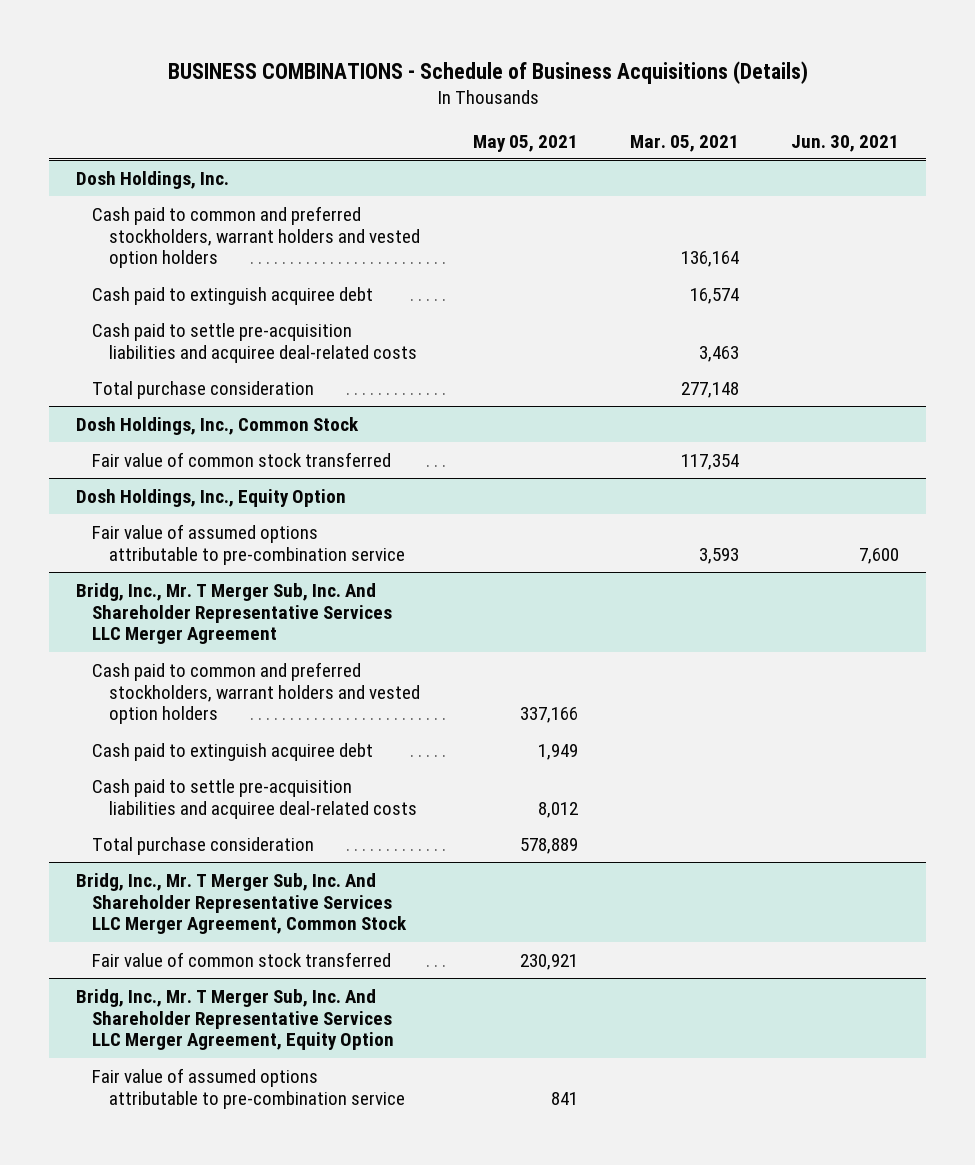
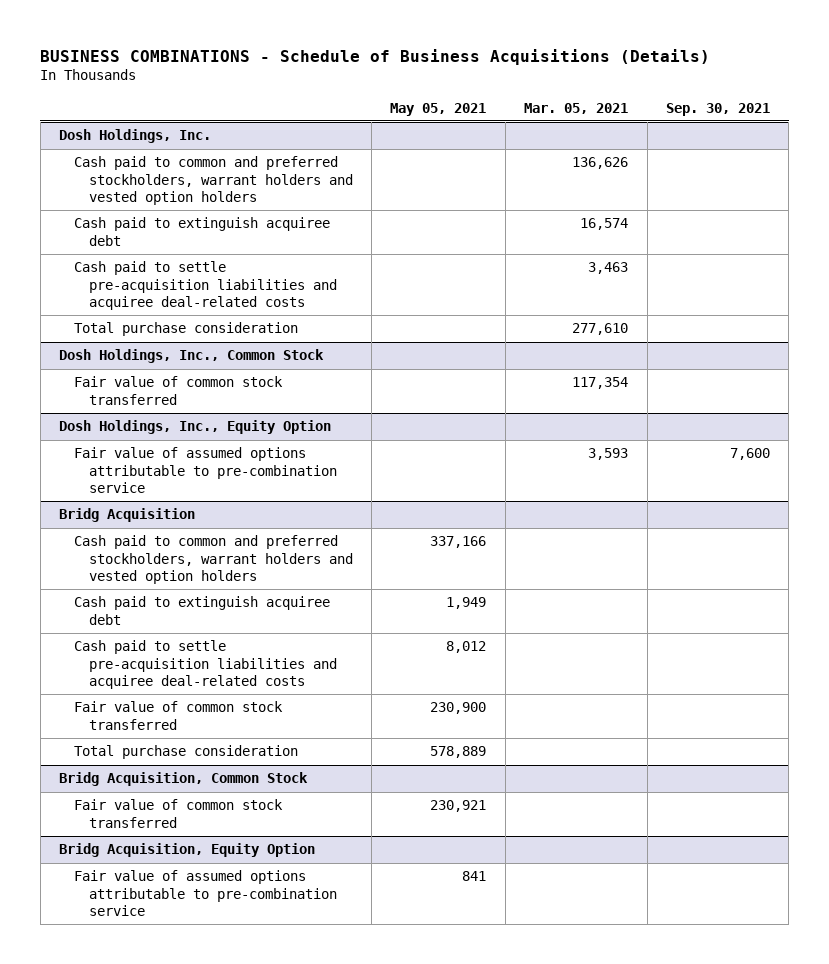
[791,134,900,152] Jun. 30, 2021 -> none
none -> [666,102,771,116] Sep. 30, 2021
[680,251,739,268] 136,164 -> [572,157,629,170] 136,626
[680,381,739,398] 277,148 -> [572,323,629,336] 277,610
[75,582,393,645] Bridg, Inc., Mr. T Merger Sub, Inc. And Shareholder Representative Services LLC Merger Agreement -> [59,508,196,523] Bridg Acquisition
none -> [74,701,284,730] Fair value of common stock transferred
[75,872,408,935] Bridg, Inc., Mr. T Merger Sub, Inc. And Shareholder Representative Services LLC Merger Agreement, Common Stock -> [59,772,309,787] Bridg Acquisition, Common Stock
[75,988,395,1051] Bridg, Inc., Mr. T Merger Sub, Inc. And Shareholder Representative Services LLC Merger Agreement, Equity Option -> [59,843,316,858] Bridg Acquisition, Equity Option

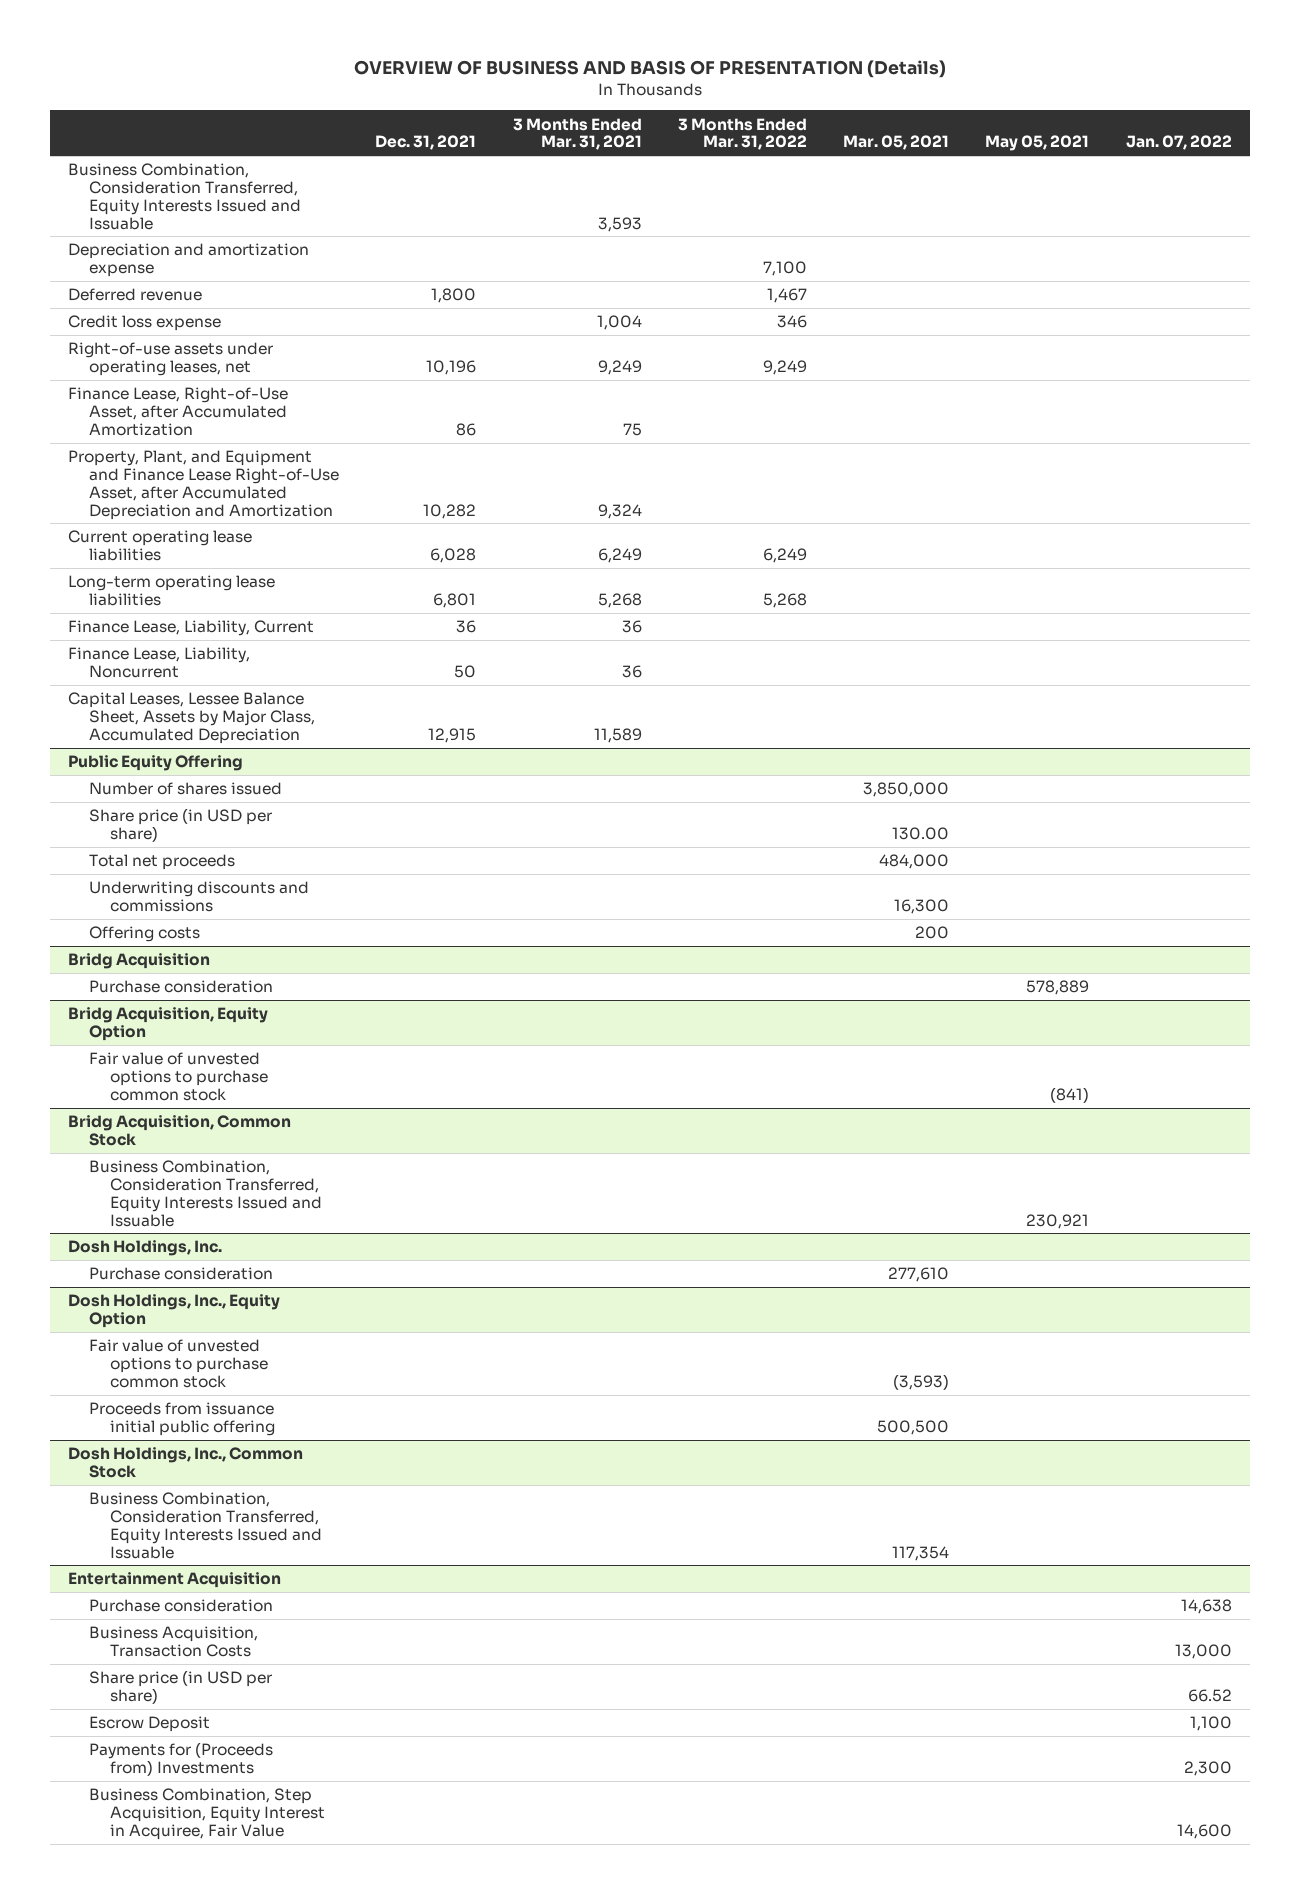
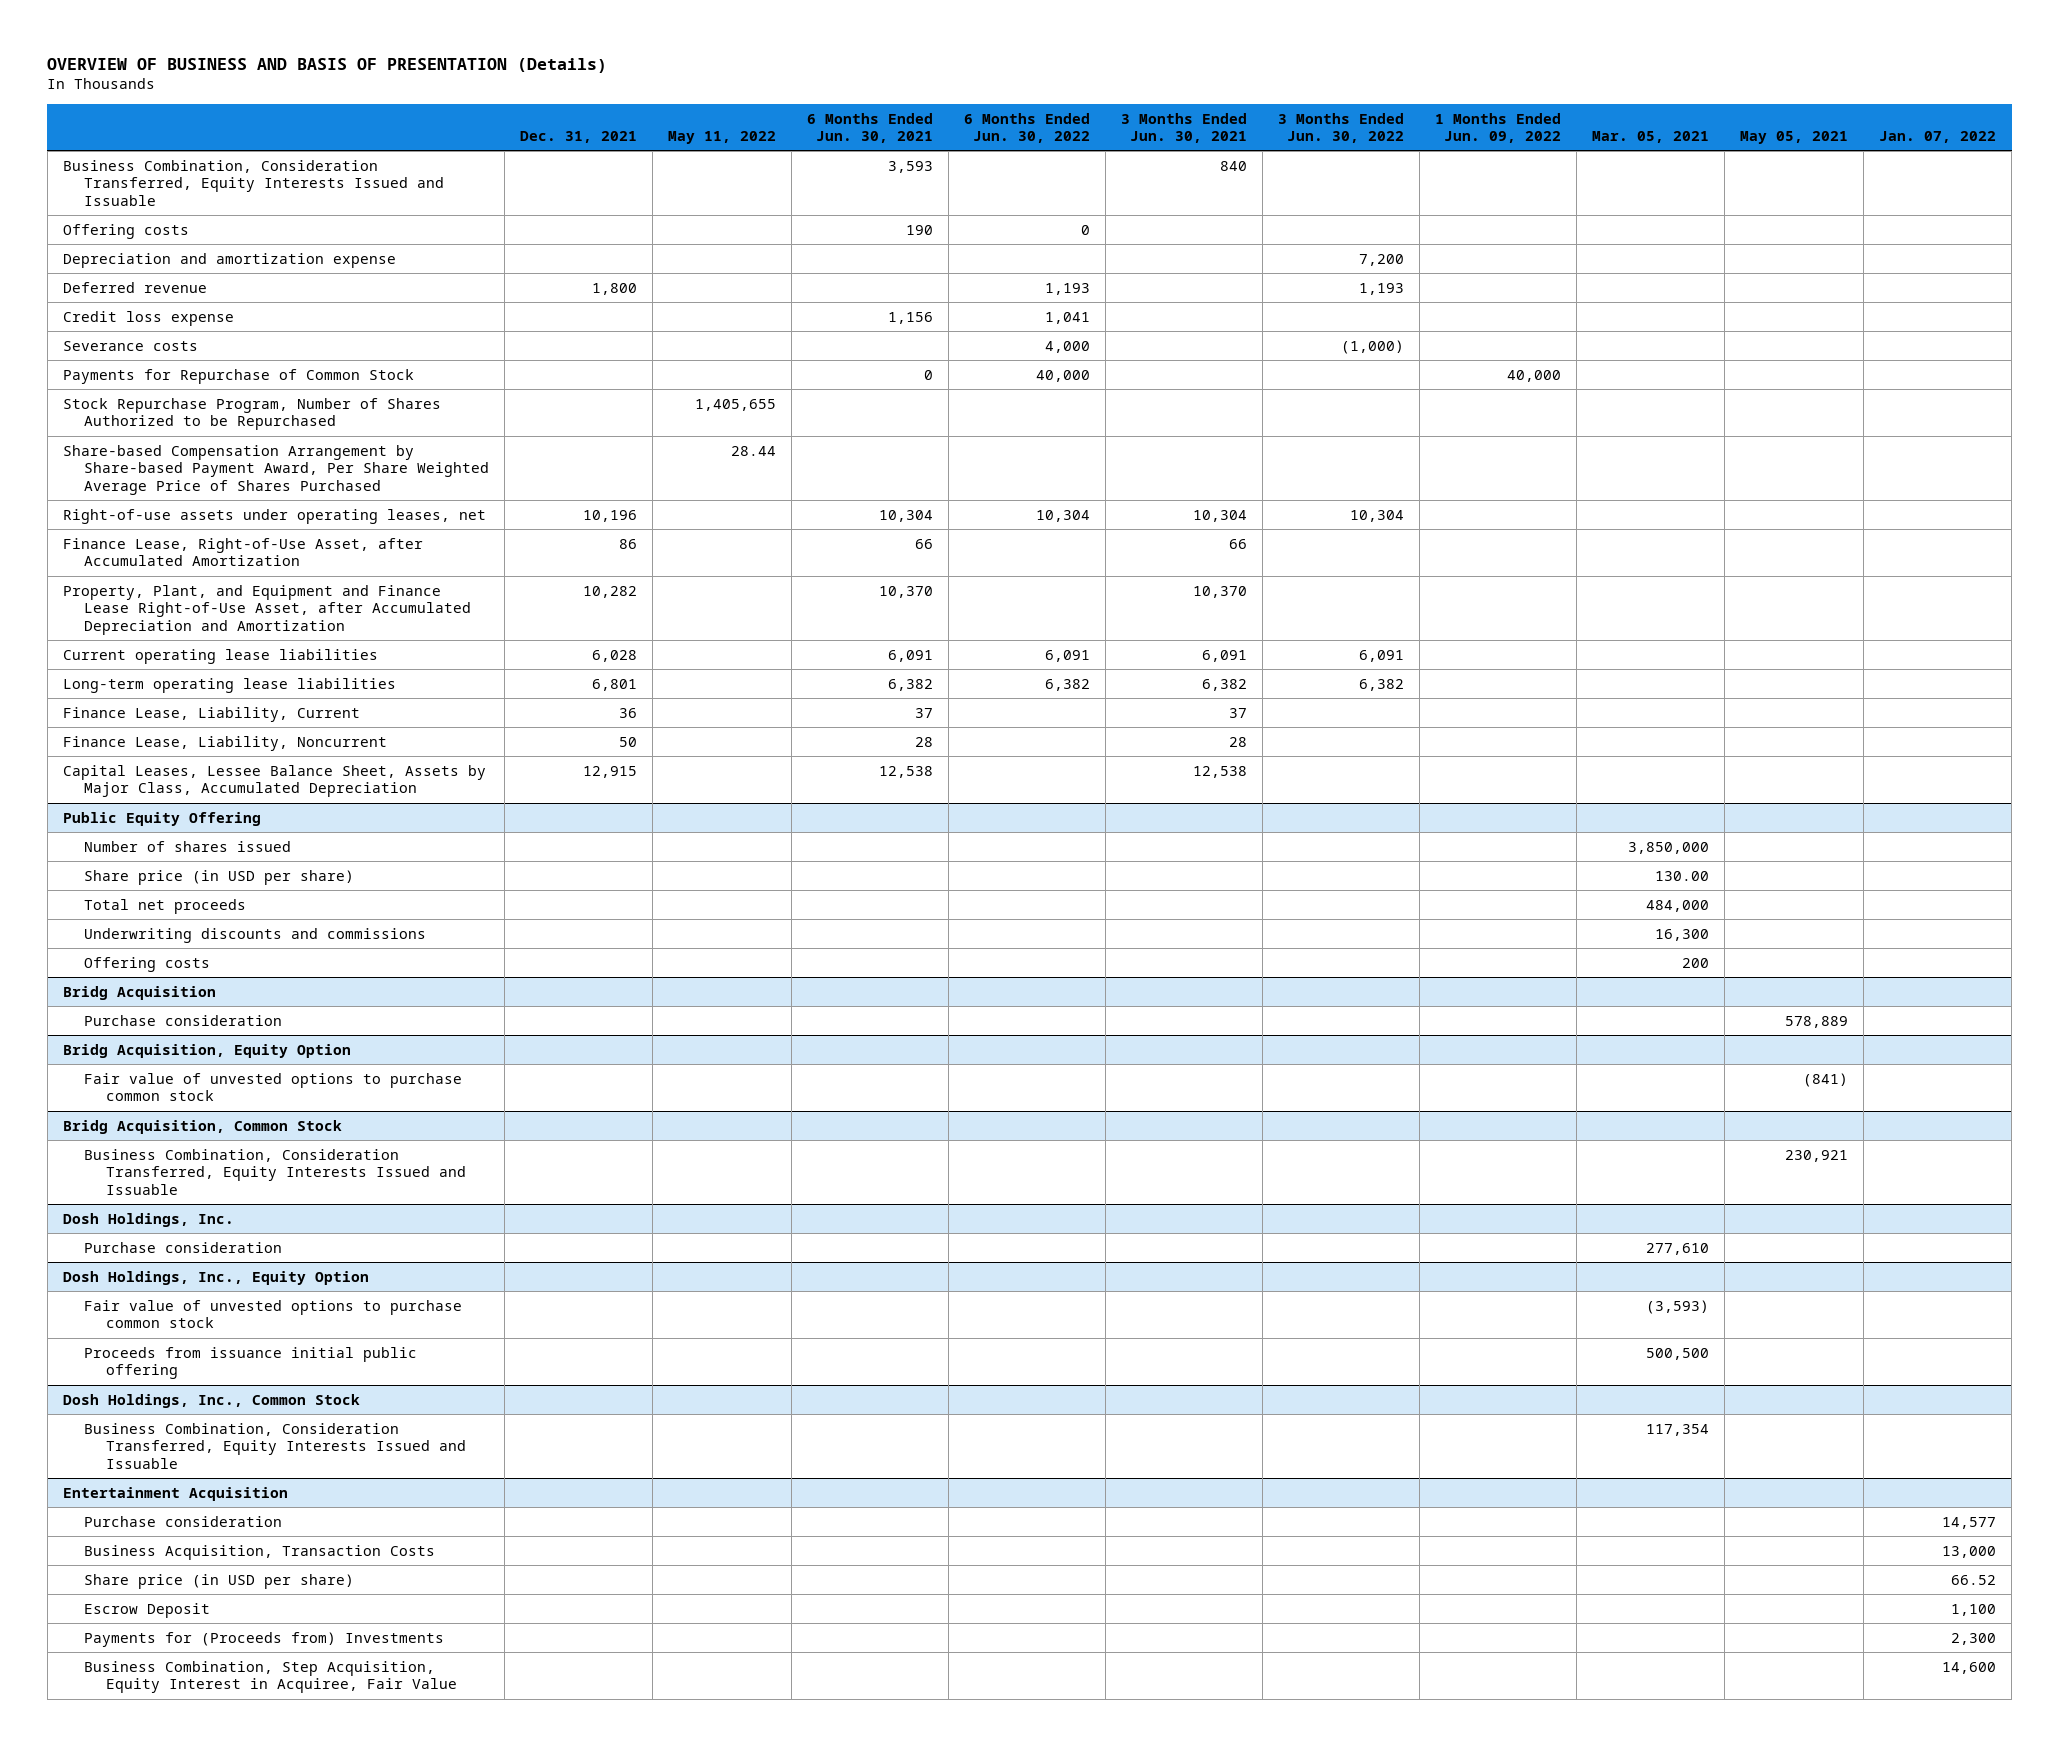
[512,117,642,151] 3 Months Ended Mar. 31, 2021 -> none
[677,117,807,151] 3 Months Ended Mar. 31, 2022 -> none
none -> [668,131,777,145] May 11, 2022
none -> [807,112,934,144] 6 Months Ended Jun. 30, 2021
none -> [964,112,1091,144] 6 Months Ended Jun. 30, 2022
none -> [1121,112,1248,144] 3 Months Ended Jun. 30, 2021
none -> [1278,112,1405,144] 3 Months Ended Jun. 30, 2022
none -> [1435,112,1562,144] 1 Months Ended Jun. 09, 2022
none -> [62,223,189,239] Offering costs
none -> [62,340,198,351] Severance costs
none -> [62,368,414,384] Payments for Repurchase of Common Stock
none -> [62,397,441,431] Stock Repurchase Program, Number of Shares Authorized to be Repurchased
none -> [62,444,490,496] Share-based Compensation Arrangement by Share-based Payment Award, Per Share Weighted Average Price of Shares Purchased
[1180,1599,1232,1615] 14,638 -> [1942,1516,1997,1529] 14,577

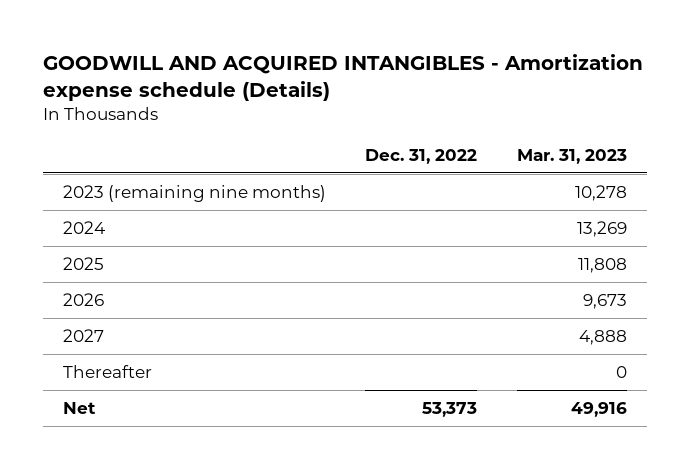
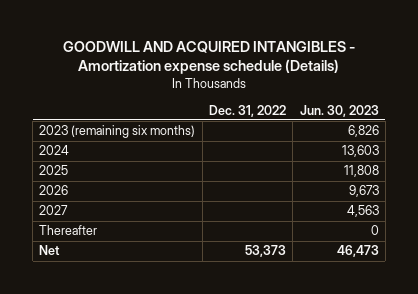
[516,148,627,164] Mar. 31, 2023 -> none
none -> [299,104,379,117] Jun. 30, 2023
[62,184,326,202] 2023 (remaining nine months) -> [39,125,196,139] 2023 (remaining six months)

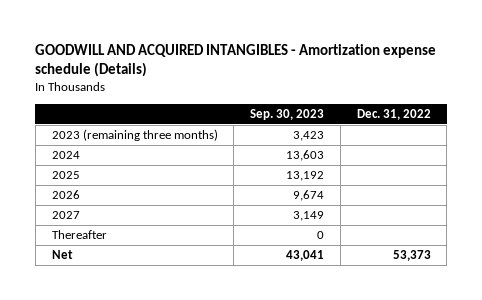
[299,104,379,117] Jun. 30, 2023 -> none
none -> [250,108,325,120] Sep. 30, 2023
[39,125,196,139] 2023 (remaining six months) -> [51,128,218,141] 2023 (remaining three months)

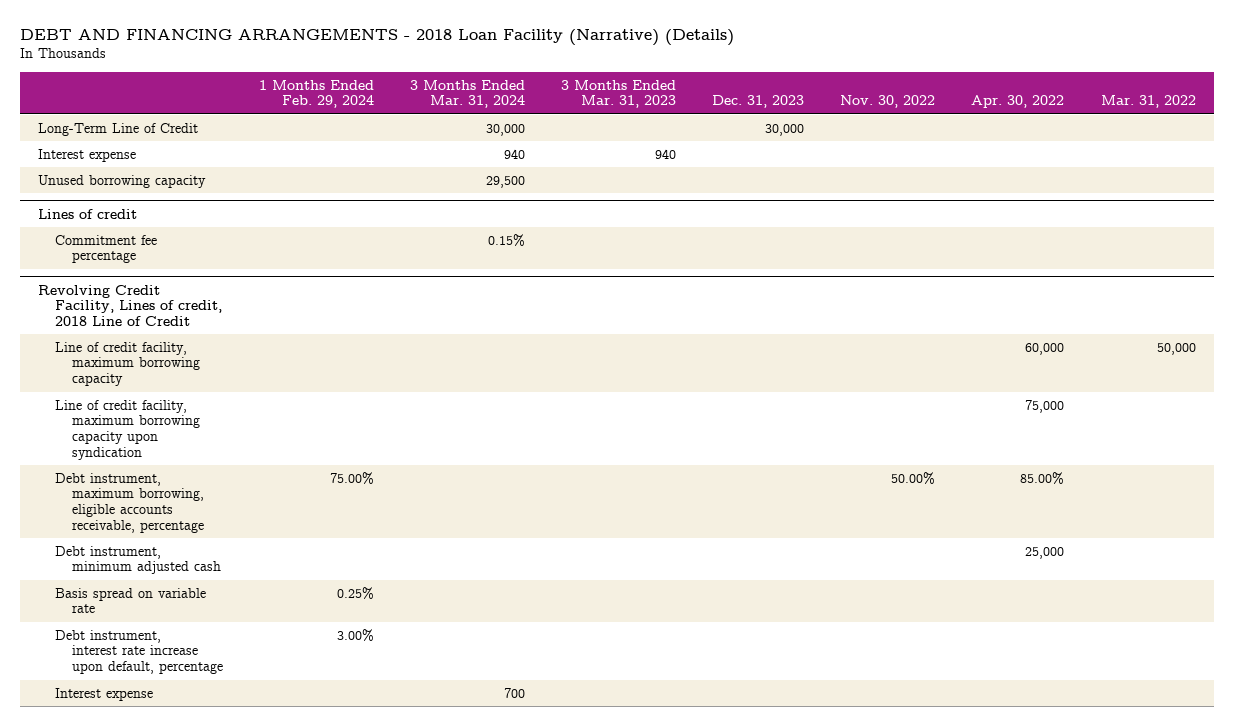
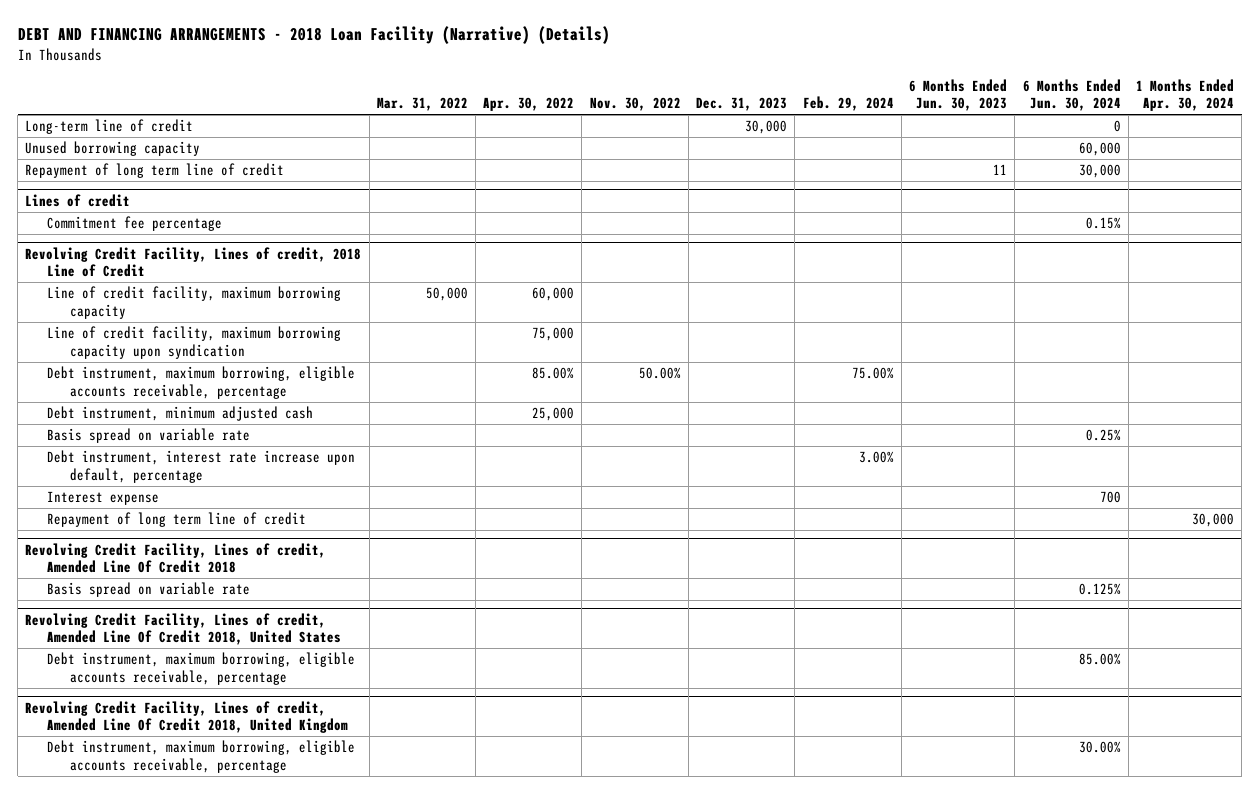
[258,79,374,109] 1 Months Ended Feb. 29, 2024 -> none
[409,79,525,109] 3 Months Ended Mar. 31, 2024 -> none
[561,79,677,109] 3 Months Ended Mar. 31, 2023 -> none
none -> [802,96,894,112] Feb. 29, 2024
none -> [909,78,1008,112] 6 Months Ended Jun. 30, 2023
none -> [1022,78,1121,112] 6 Months Ended Jun. 30, 2024
none -> [1135,78,1234,112] 1 Months Ended Apr. 30, 2024
[37,148,136,162] Interest expense -> none
[37,122,198,136] Long-Term Line of Credit -> [25,119,194,135] Long-term line of credit
none -> [25,163,285,179] Repayment of long term line of credit
none -> [47,512,307,528] Repayment of long term line of credit
none -> [25,542,327,574] Revolving Credit Facility, Lines of credit, Amended Line Of Credit 2018
none -> [47,582,251,598] Basis spread on variable rate
none -> [25,612,342,646] Revolving Credit Facility, Lines of credit, Amended Line Of Credit 2018, United States
none -> [47,652,356,685] Debt instrument, maximum borrowing, eligible accounts receivable, percentage
none -> [25,700,349,734] Revolving Credit Facility, Lines of credit, Amended Line Of Credit 2018, United Kingdom
none -> [47,740,356,773] Debt instrument, maximum borrowing, eligible accounts receivable, percentage

